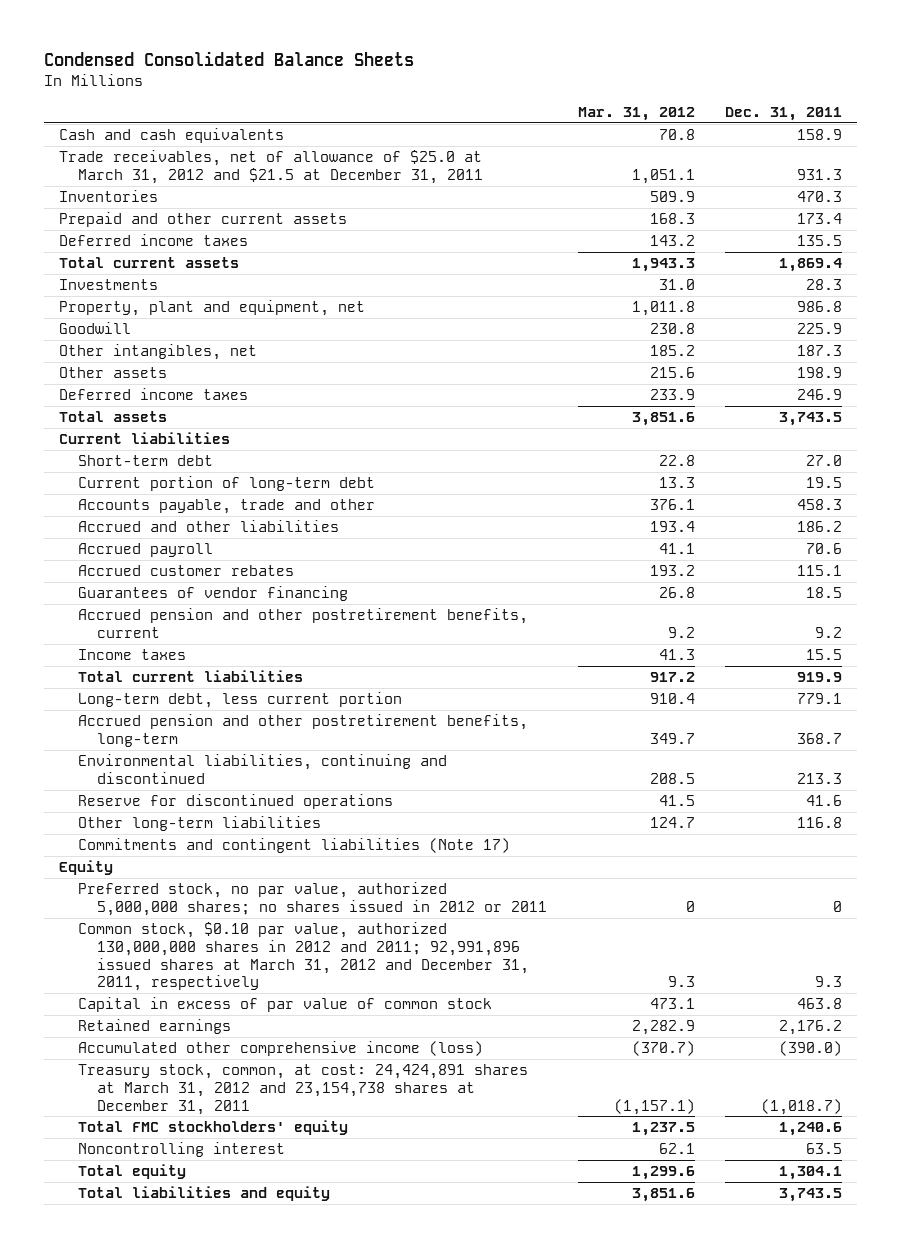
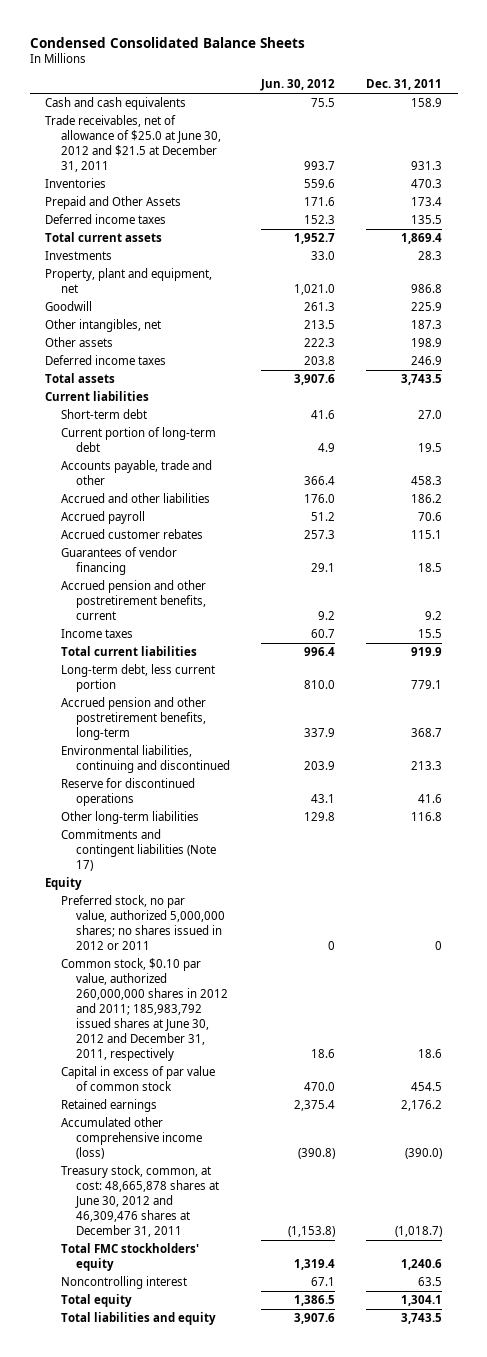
[577,106,695,121] Mar. 31, 2012 -> none
none -> [260,78,336,91] Jun. 30, 2012
[58,150,483,184] Trade receivables, net of allowance of $25.0 at March 31, 2012 and $21.5 at December 31, 2011 -> [45,115,221,173] Trade receivables, net of allowance of $25.0 at June 30, 2012 and $21.5 at December 31, 2011
[58,212,347,228] Prepaid and other current assets -> [45,196,182,210] Prepaid and Other Assets
[77,922,529,992] Common stock, $0.10 par value, authorized 130,000,000 shares in 2012 and 2011; 92,991,896 issued shares at March 31, 2012 and December 31, 2011, respectively -> [60,958,229,1061] Common stock, $0.10 par value, authorized 260,000,000 shares in 2012 and 2011; 185,983,792 issued shares at June 30, 2012 and December 31, 2011, respectively
[815,976,843,988] 9.3 -> [418,1048,443,1058] 18.6
[797,998,843,1010] 463.8 -> [411,1082,443,1092] 454.5
[77,1064,528,1115] Treasury stock, common, at cost: 24,424,891 shares at March 31, 2012 and 23,154,738 shares at December 31, 2011 -> [60,1165,220,1238] Treasury stock, common, at cost: 48,665,878 shares at June 30, 2012 and 46,309,476 shares at December 31, 2011

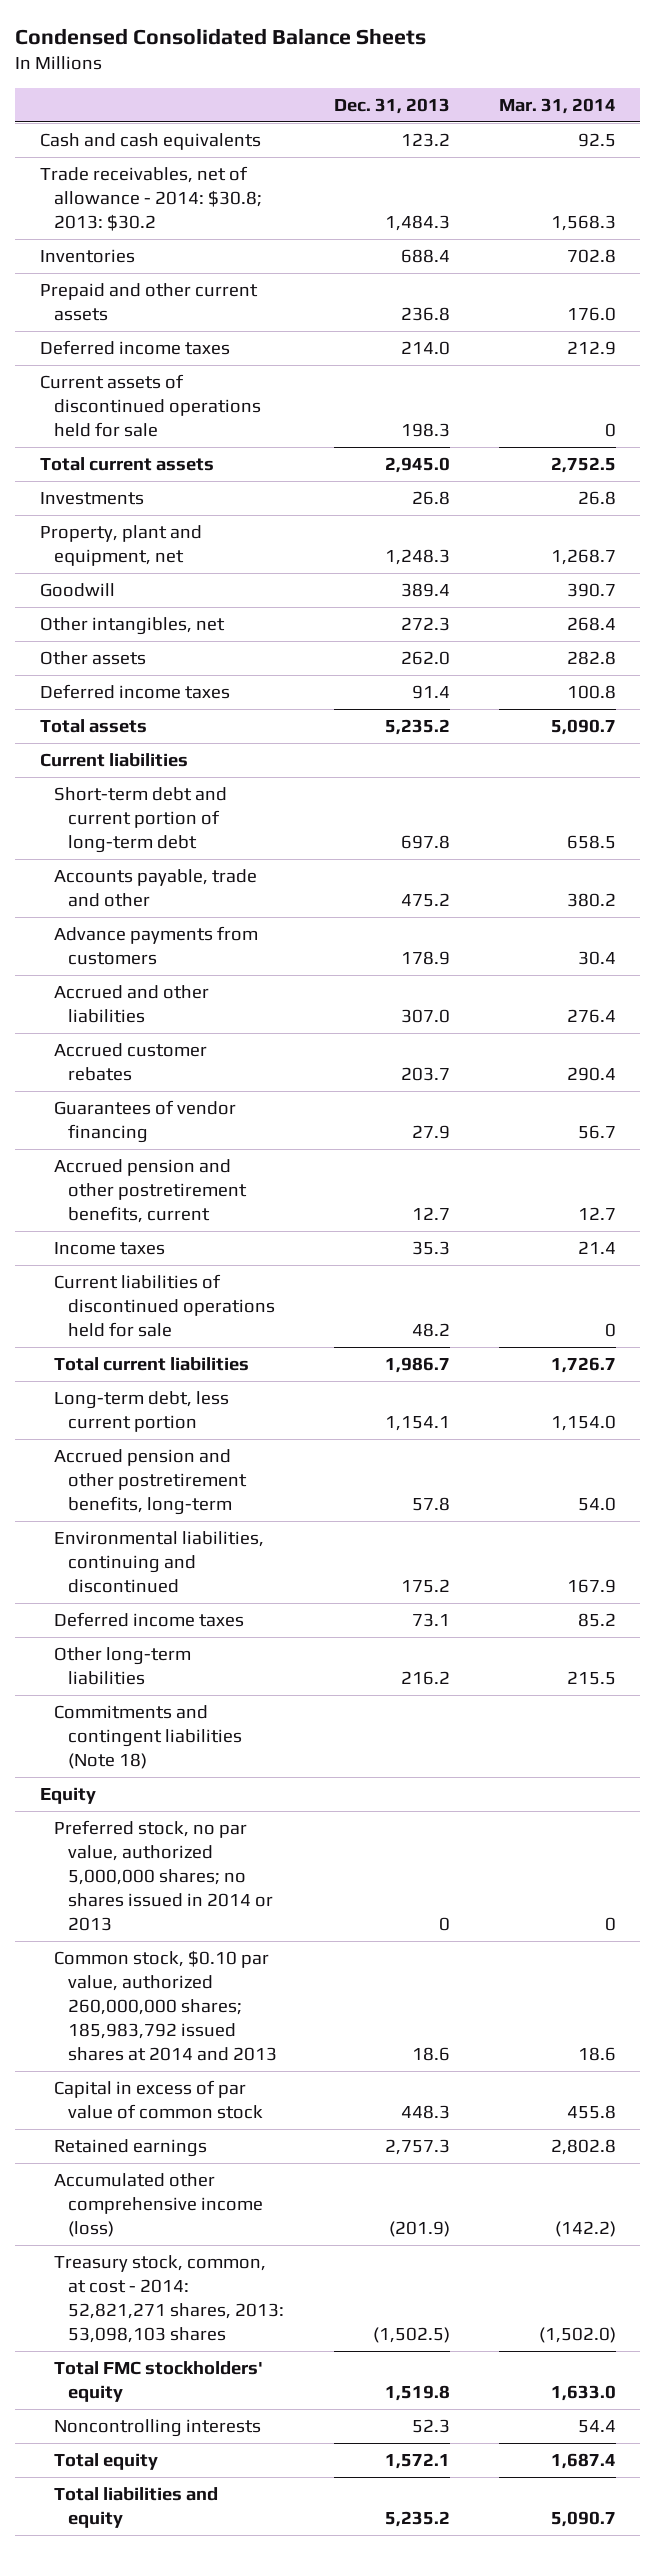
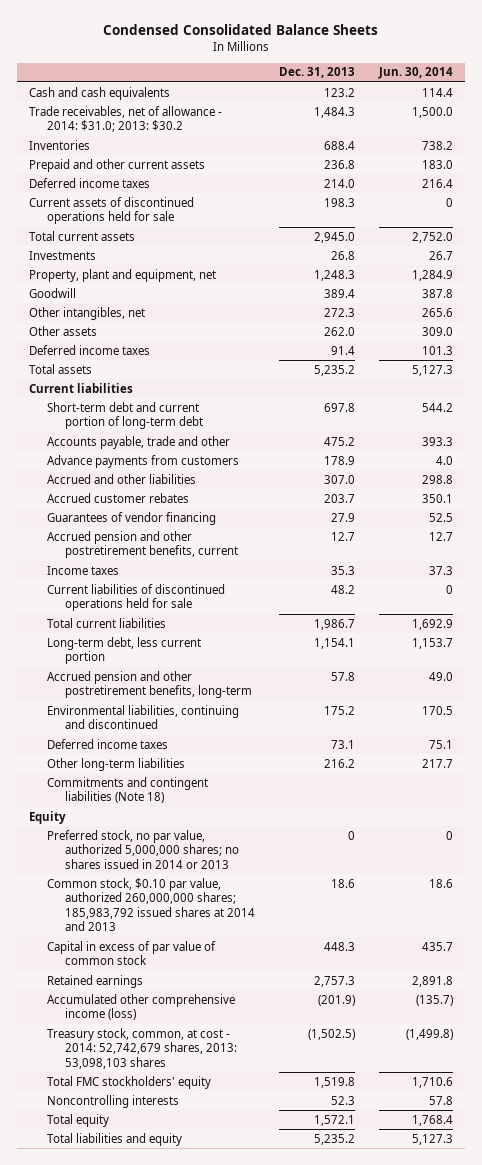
[498,97,616,114] Mar. 31, 2014 -> none
none -> [377,67,453,80] Jun. 30, 2014
[39,165,263,231] Trade receivables, net of allowance - 2014: $30.8; 2013: $30.2 -> [29,105,223,133] Trade receivables, net of allowance - 2014: $31.0; 2013: $30.2
[54,2254,285,2343] Treasury stock, common, at cost - 2014: 52,821,271 shares, 2013: 53,098,103 shares -> [47,1027,238,1069] Treasury stock, common, at cost - 2014: 52,742,679 shares, 2013: 53,098,103 shares

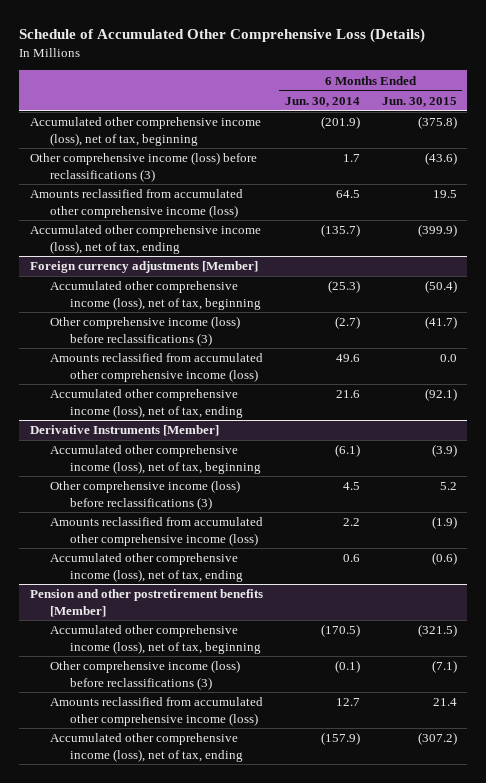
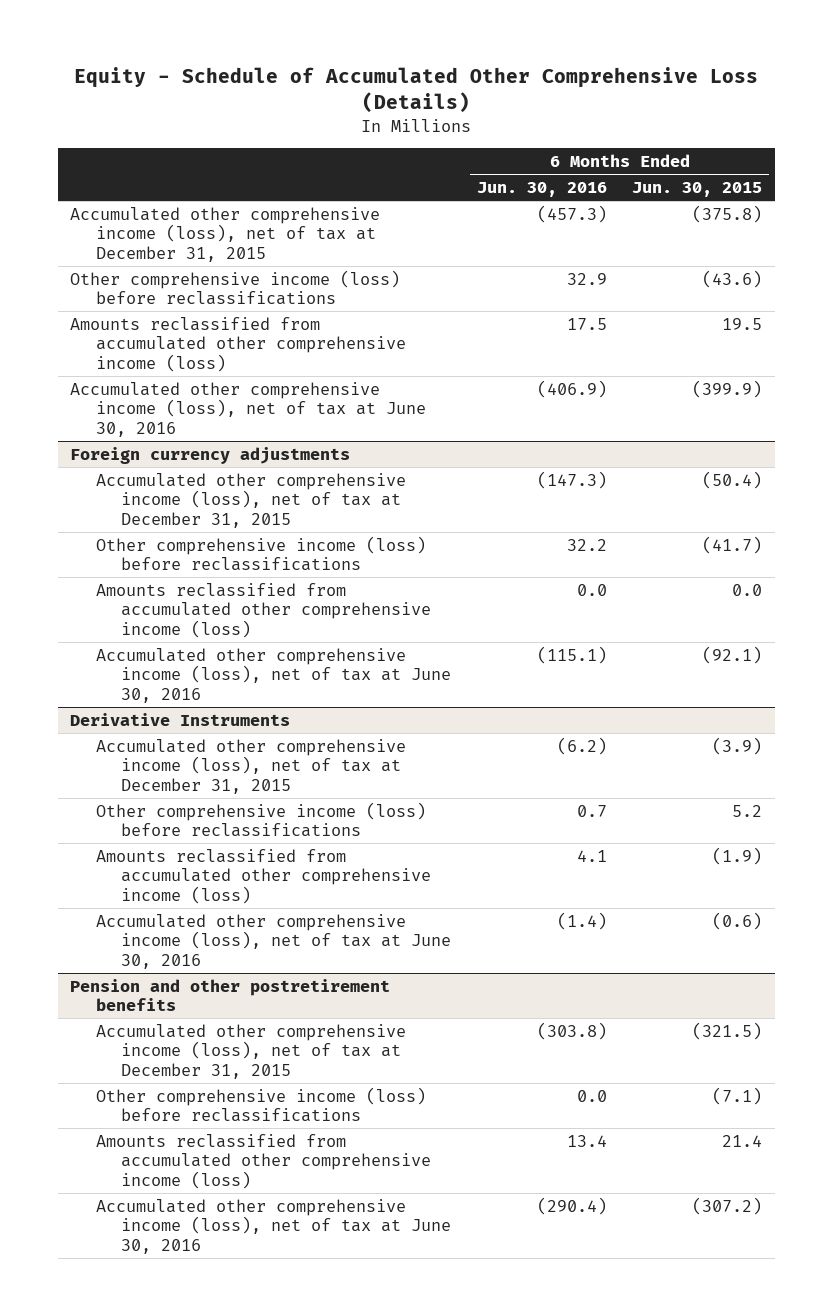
[18,28,425,44] Schedule of Accumulated Other Comprehensive Loss (Details) -> [74,67,759,114] Equity - Schedule of Accumulated Other Comprehensive Loss (Details)
[284,97,360,108] Jun. 30, 2014 -> none
none -> [476,181,607,197] Jun. 30, 2016
[29,117,261,146] Accumulated other comprehensive income (loss), net of tax, beginning -> [70,206,381,262] Accumulated other comprehensive income (loss), net of tax at December 31, 2015
[29,152,257,182] Other comprehensive income (loss) before reclassifications (3) -> [70,269,401,306] Other comprehensive income (loss) before reclassifications
[29,225,261,254] Accumulated other comprehensive income (loss), net of tax, ending -> [70,381,426,437] Accumulated other comprehensive income (loss), net of tax at June 30, 2016
[29,261,258,274] Foreign currency adjustments [Member] -> [70,446,351,464] Foreign currency adjustments
[49,281,261,310] Accumulated other comprehensive income (loss), net of tax, beginning -> [95,472,406,528] Accumulated other comprehensive income (loss), net of tax at December 31, 2015
[49,316,240,346] Other comprehensive income (loss) before reclassifications (3) -> [95,535,426,572] Other comprehensive income (loss) before reclassifications
[49,389,243,418] Accumulated other comprehensive income (loss), net of tax, ending -> [95,647,451,703] Accumulated other comprehensive income (loss), net of tax at June 30, 2016
[29,425,219,437] Derivative Instruments [Member] -> [70,712,291,726] Derivative Instruments
[49,445,261,474] Accumulated other comprehensive income (loss), net of tax, beginning -> [95,738,406,794] Accumulated other comprehensive income (loss), net of tax at December 31, 2015
[49,480,240,510] Other comprehensive income (loss) before reclassifications (3) -> [95,801,426,838] Other comprehensive income (loss) before reclassifications
[49,553,243,582] Accumulated other comprehensive income (loss), net of tax, ending -> [95,913,451,969] Accumulated other comprehensive income (loss), net of tax at June 30, 2016
[29,589,263,617] Pension and other postretirement benefits [Member] -> [70,978,391,1012] Pension and other postretirement benefits
[49,625,261,654] Accumulated other comprehensive income (loss), net of tax, beginning -> [95,1023,406,1079] Accumulated other comprehensive income (loss), net of tax at December 31, 2015
[49,660,240,690] Other comprehensive income (loss) before reclassifications (3) -> [95,1086,426,1123] Other comprehensive income (loss) before reclassifications
[49,733,243,762] Accumulated other comprehensive income (loss), net of tax, ending -> [95,1198,451,1254] Accumulated other comprehensive income (loss), net of tax at June 30, 2016

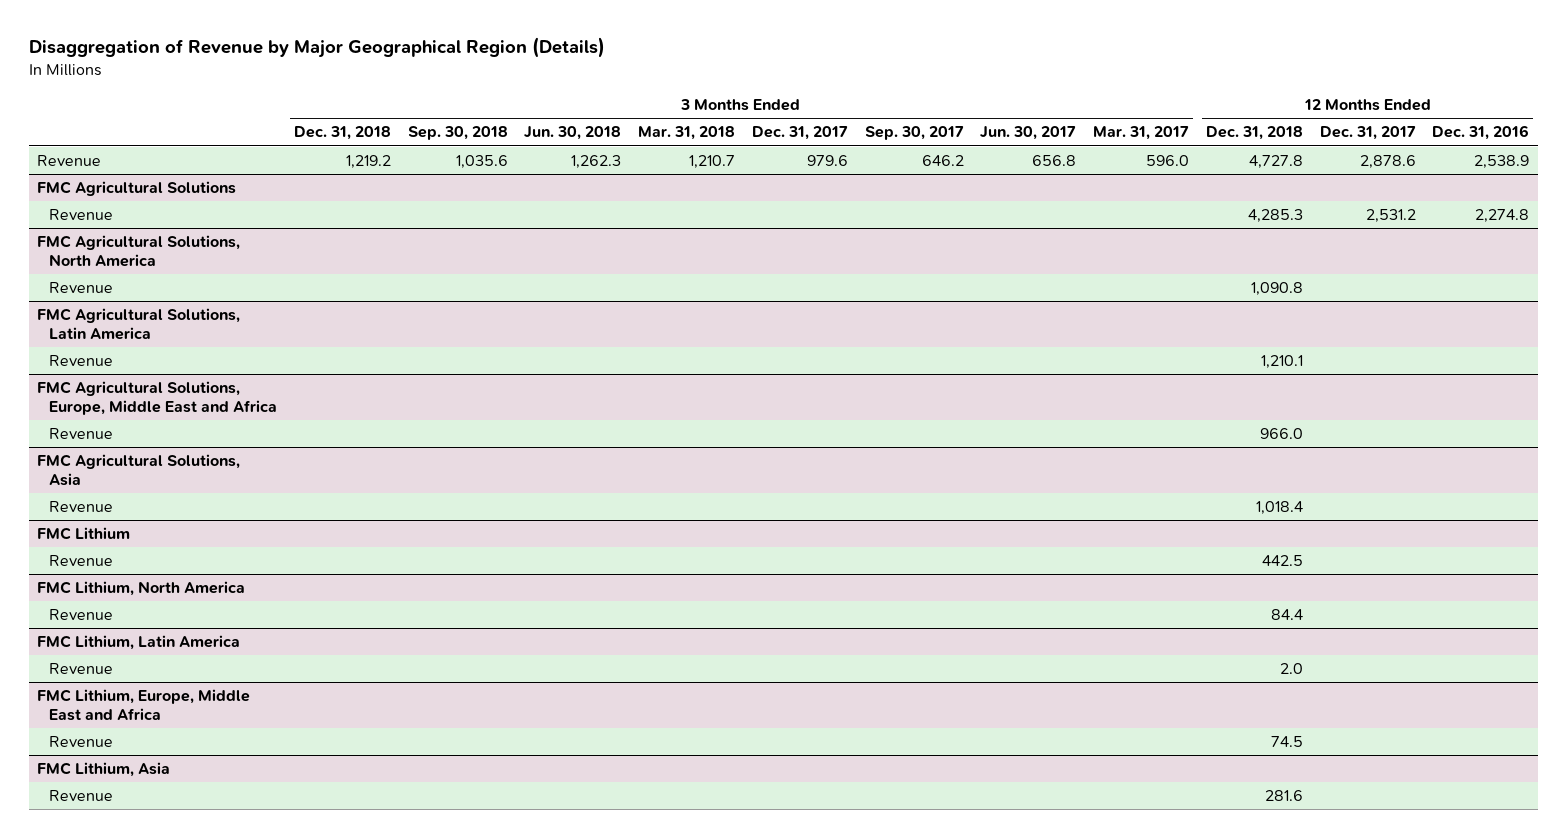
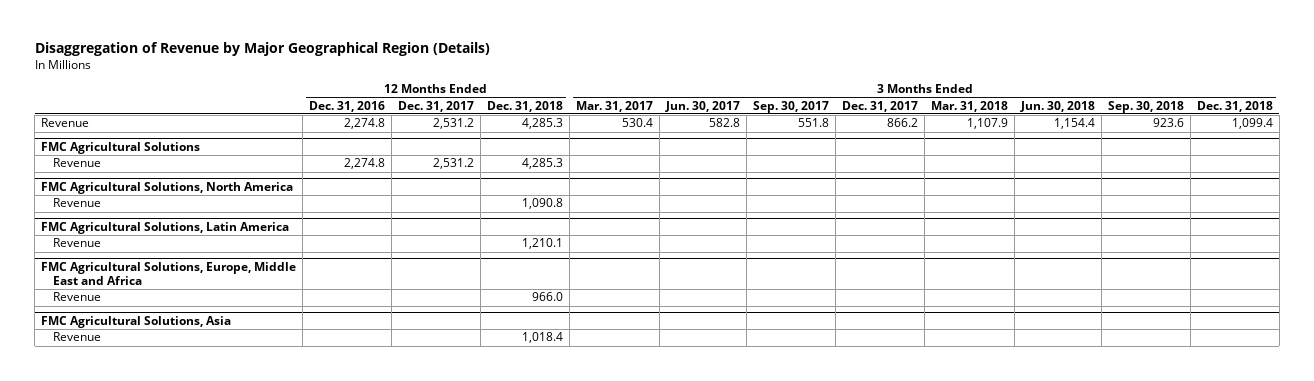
[345,155,391,170] 1,219.2 -> [1231,118,1273,130] 1,099.4
[455,155,508,170] 1,035.6 -> [1152,118,1184,128] 923.6
[571,155,622,170] 1,262.3 -> [1054,118,1096,130] 1,154.4
[689,155,736,170] 1,210.7 -> [967,118,1009,130] 1,107.9
[806,155,848,167] 979.6 -> [887,118,919,128] 866.2
[921,155,964,167] 646.2 -> [798,118,830,128] 551.8
[1032,155,1077,167] 656.8 -> [709,118,741,128] 582.8
[1146,155,1190,167] 596.0 -> [622,118,654,128] 530.4
[1248,155,1303,170] 4,727.8 -> [522,118,564,130] 4,285.3
[1359,155,1416,170] 2,878.6 -> [433,118,475,130] 2,531.2
[1474,155,1530,170] 2,538.9 -> [344,118,386,130] 2,274.8
[37,527,131,541] FMC Lithium -> none
[49,555,114,567] Revenue -> none
[37,581,246,597] FMC Lithium, North America -> none
[49,609,114,621] Revenue -> none
[37,635,241,651] FMC Lithium, Latin America -> none
[49,663,114,675] Revenue -> none
[37,689,251,721] FMC Lithium, Europe, Middle East and Africa -> none
[49,736,114,748] Revenue -> none
[37,762,171,778] FMC Lithium, Asia -> none
[49,790,114,802] Revenue -> none

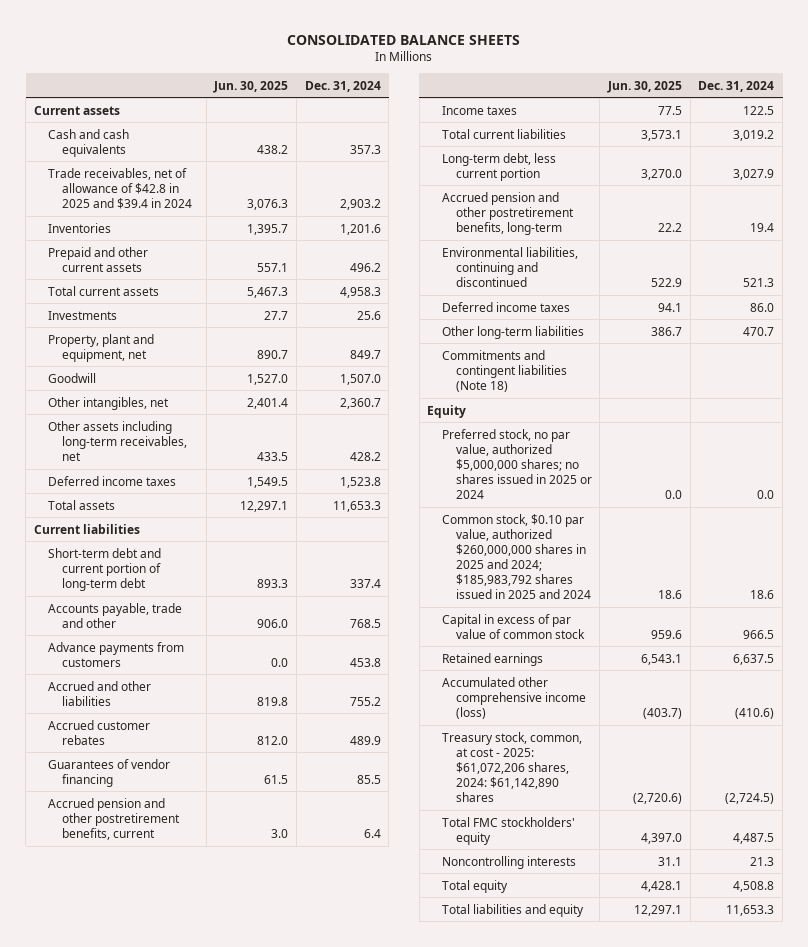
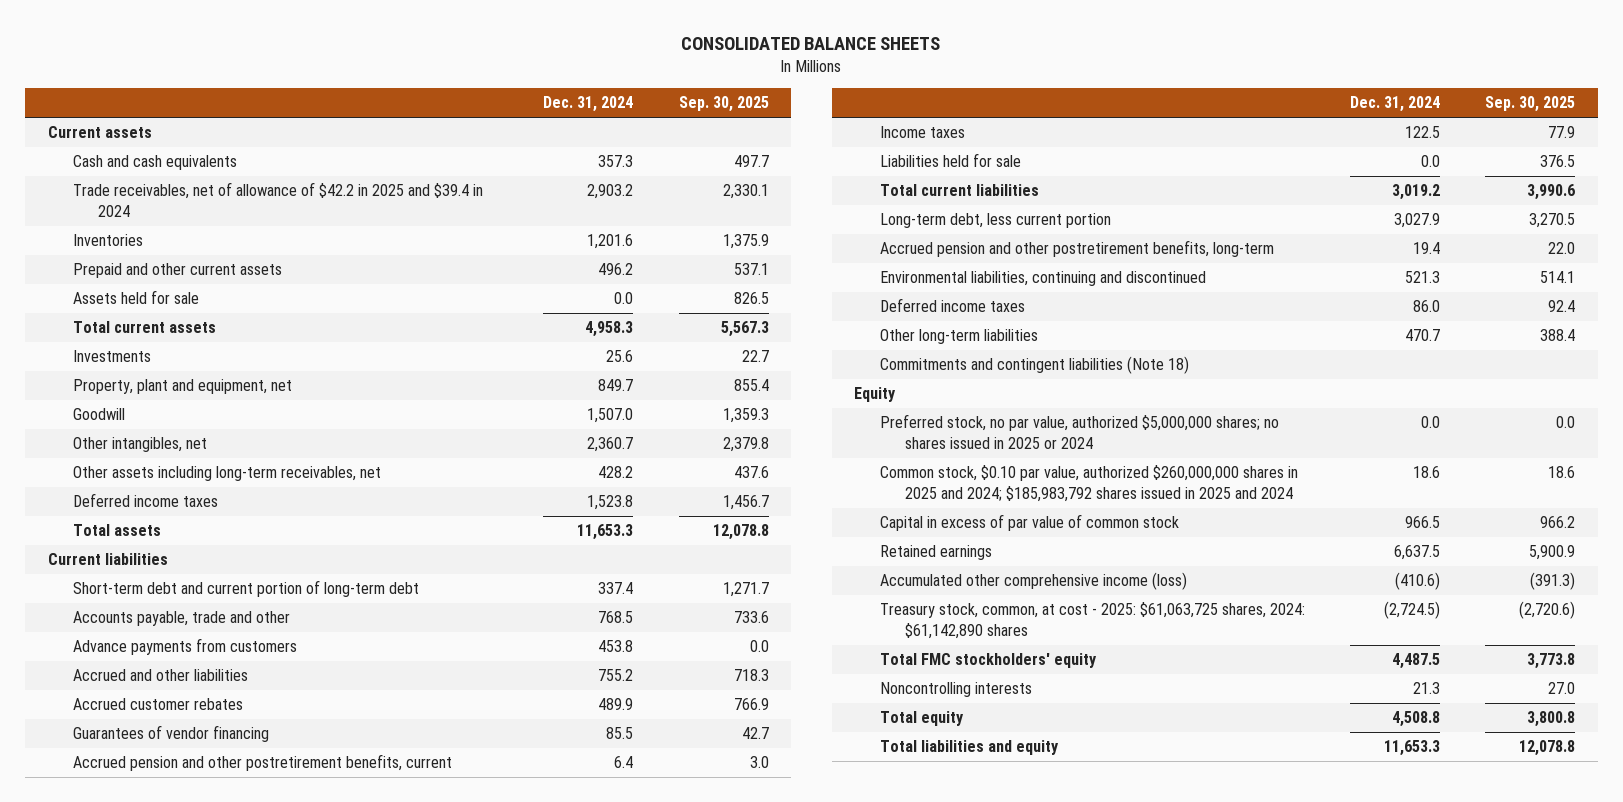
[213,80,289,93] Jun. 30, 2025 -> none
none -> [678,96,769,113] Sep. 30, 2025
[48,167,193,209] Trade receivables, net of allowance of $42.8 in 2025 and $39.4 in 2024 -> [72,182,483,217] Trade receivables, net of allowance of $42.2 in 2025 and $39.4 in 2024
none -> [72,290,199,305] Assets held for sale
none -> [879,153,1021,168] Liabilities held for sale
[441,731,582,803] Treasury stock, common, at cost - 2025: $61,072,206 shares, 2024: $61,142,890 shares -> [879,602,1305,639] Treasury stock, common, at cost - 2025: $61,063,725 shares, 2024: $61,142,890 shares

